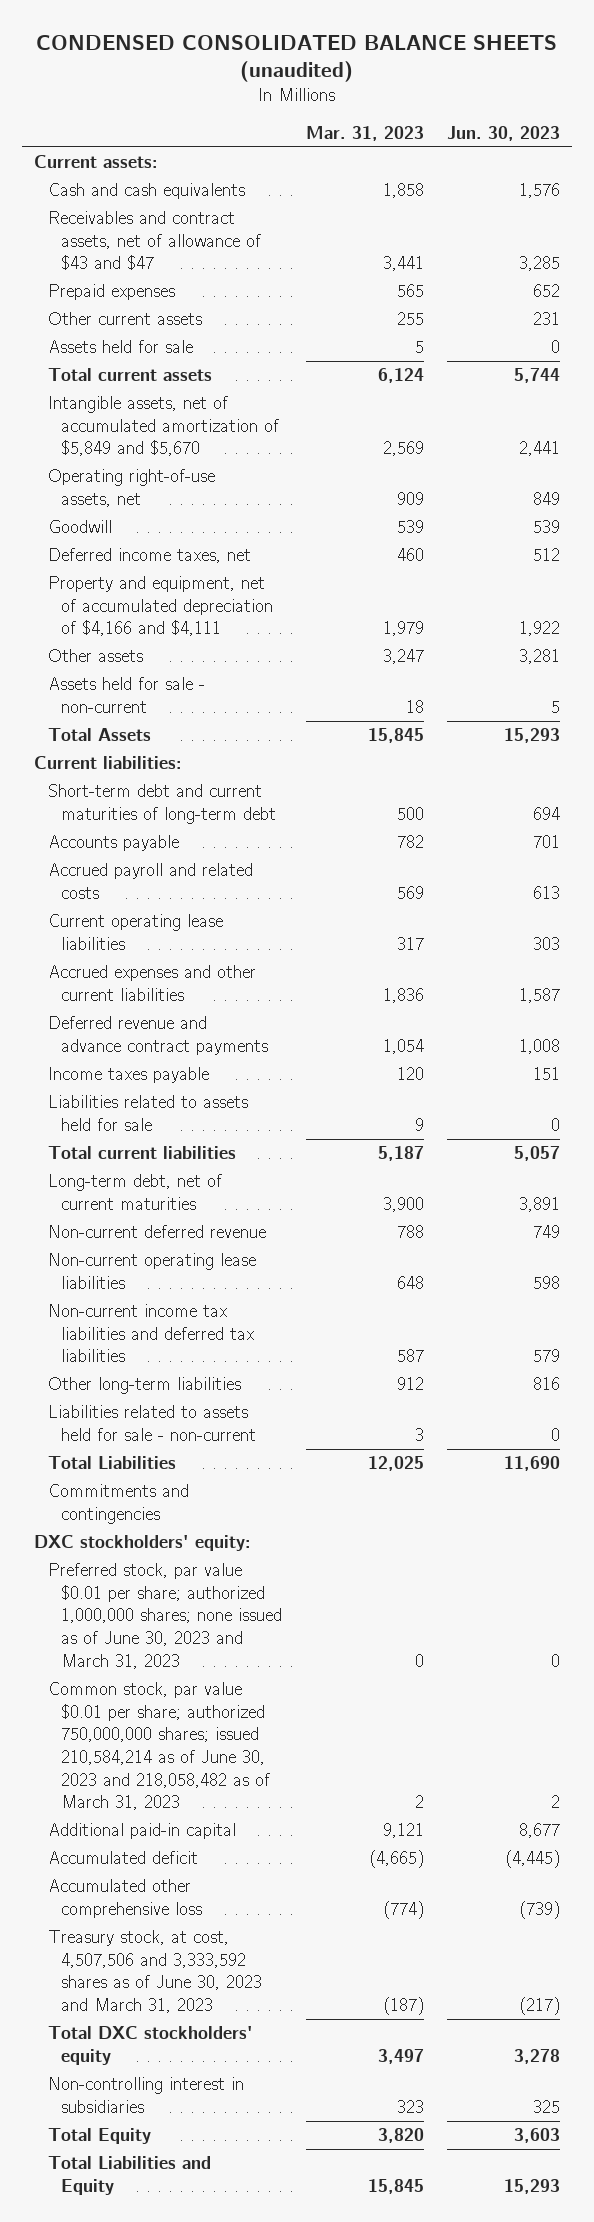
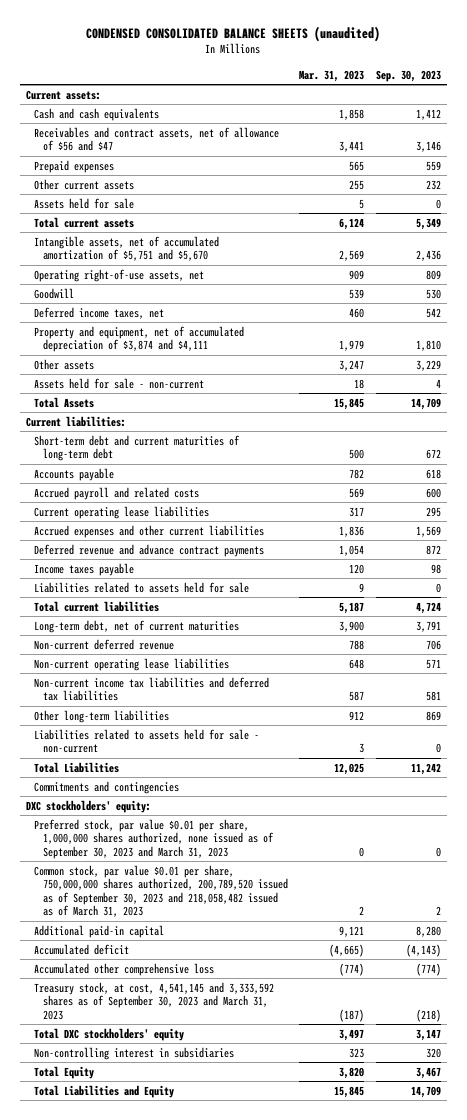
[447,125,561,141] Jun. 30, 2023 -> none
none -> [376,69,442,82] Sep. 30, 2023
[47,211,262,271] Receivables and contract assets, net of allowance of $43 and $47 -> [34,126,280,152] Receivables and contract assets, net of allowance of $56 and $47
[47,396,280,457] Intangible assets, net of accumulated amortization of $5,849 and $5,670 -> [34,235,220,262] Intangible assets, net of accumulated amortization of $5,751 and $5,670
[47,576,274,637] Property and equipment, net of accumulated depreciation of $4,166 and $4,111 -> [34,325,245,353] Property and equipment, net of accumulated depreciation of $3,874 and $4,111
[47,1563,283,1669] Preferred stock, par value $0.01 per share; authorized 1,000,000 shares; none issued as of June 30, 2023 and March 31, 2023 -> [34,818,274,859] Preferred stock, par value $0.01 per share, 1,000,000 shares authorized, none issued as of September 30, 2023 and March 31, 2023
[47,1682,271,1811] Common stock, par value $0.01 per share; authorized 750,000,000 shares; issued 210,584,214 as of June 30, 2023 and 218,058,482 as of March 31, 2023 -> [34,864,288,918] Common stock, par value $0.01 per share, 750,000,000 shares authorized, 200,789,520 issued as of September 30, 2023 and 218,058,482 issued as of March 31, 2023
[47,1930,263,2013] Treasury stock, at cost, 4,507,506 and 3,333,592 shares as of June 30, 2023 and March 31, 2023 -> [34,981,275,1020] Treasury stock, at cost, 4,541,145 and 3,333,592 shares as of September 30, 2023 and March 31, 2023

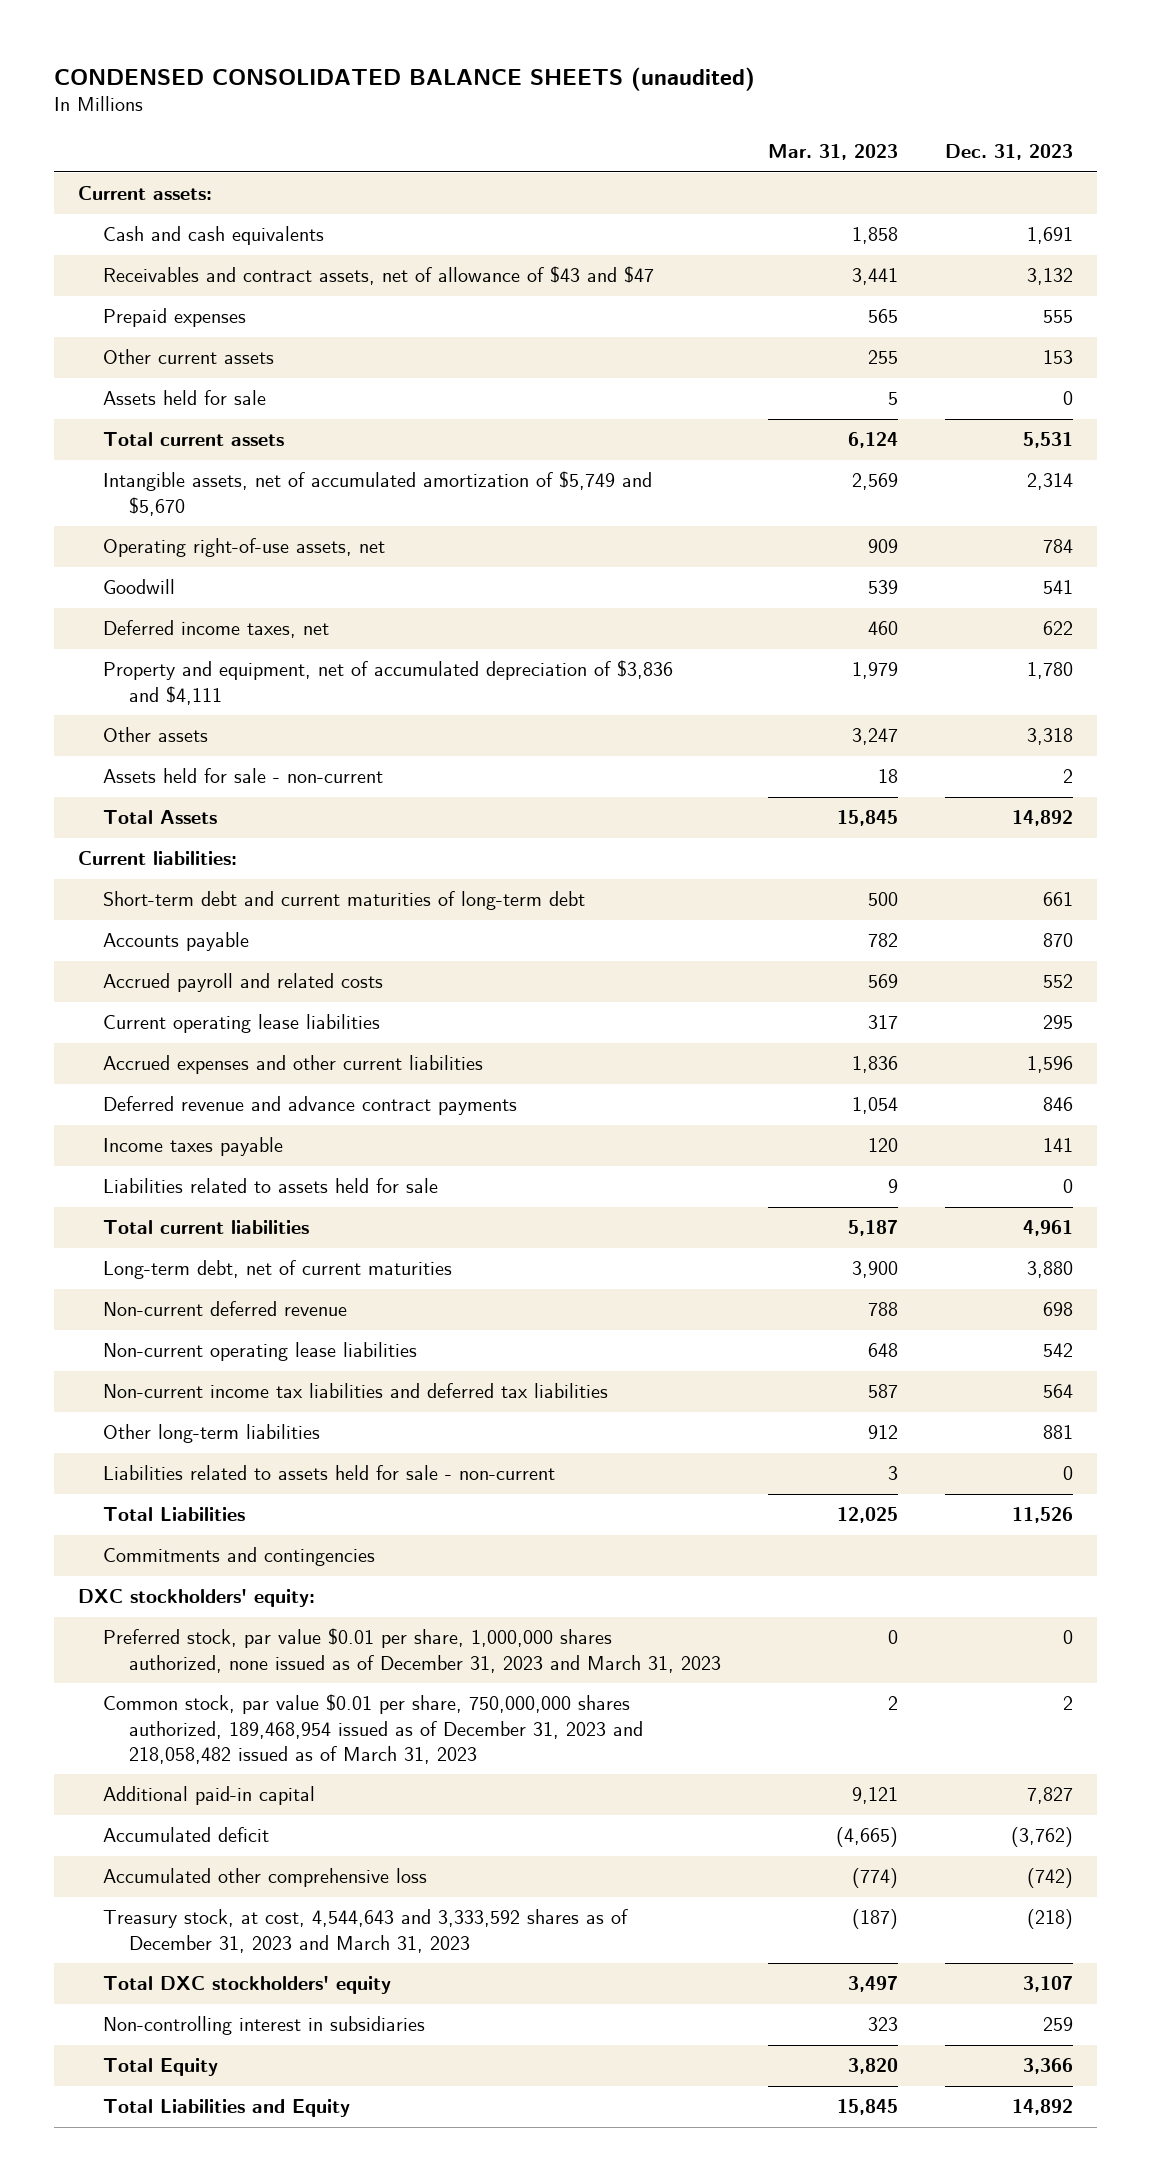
[376,69,442,82] Sep. 30, 2023 -> none
none -> [945,144,1074,161] Dec. 31, 2023
[34,126,280,152] Receivables and contract assets, net of allowance of $56 and $47 -> [103,266,655,286] Receivables and contract assets, net of allowance of $43 and $47
[34,235,220,262] Intangible assets, net of accumulated amortization of $5,751 and $5,670 -> [103,471,653,516] Intangible assets, net of accumulated amortization of $5,749 and $5,670
[34,325,245,353] Property and equipment, net of accumulated depreciation of $3,874 and $4,111 -> [103,660,674,705] Property and equipment, net of accumulated depreciation of $3,836 and $4,111
[34,818,274,859] Preferred stock, par value $0.01 per share, 1,000,000 shares authorized, none issued as of September 30, 2023 and March 31, 2023 -> [103,1628,721,1673] Preferred stock, par value $0.01 per share, 1,000,000 shares authorized, none issued as of December 31, 2023 and March 31, 2023
[34,864,288,918] Common stock, par value $0.01 per share, 750,000,000 shares authorized, 200,789,520 issued as of September 30, 2023 and 218,058,482 issued as of March 31, 2023 -> [103,1694,643,1764] Common stock, par value $0.01 per share, 750,000,000 shares authorized, 189,468,954 issued as of December 31, 2023 and 218,058,482 issued as of March 31, 2023
[34,981,275,1020] Treasury stock, at cost, 4,541,145 and 3,333,592 shares as of September 30, 2023 and March 31, 2023 -> [103,1909,629,1953] Treasury stock, at cost, 4,544,643 and 3,333,592 shares as of December 31, 2023 and March 31, 2023

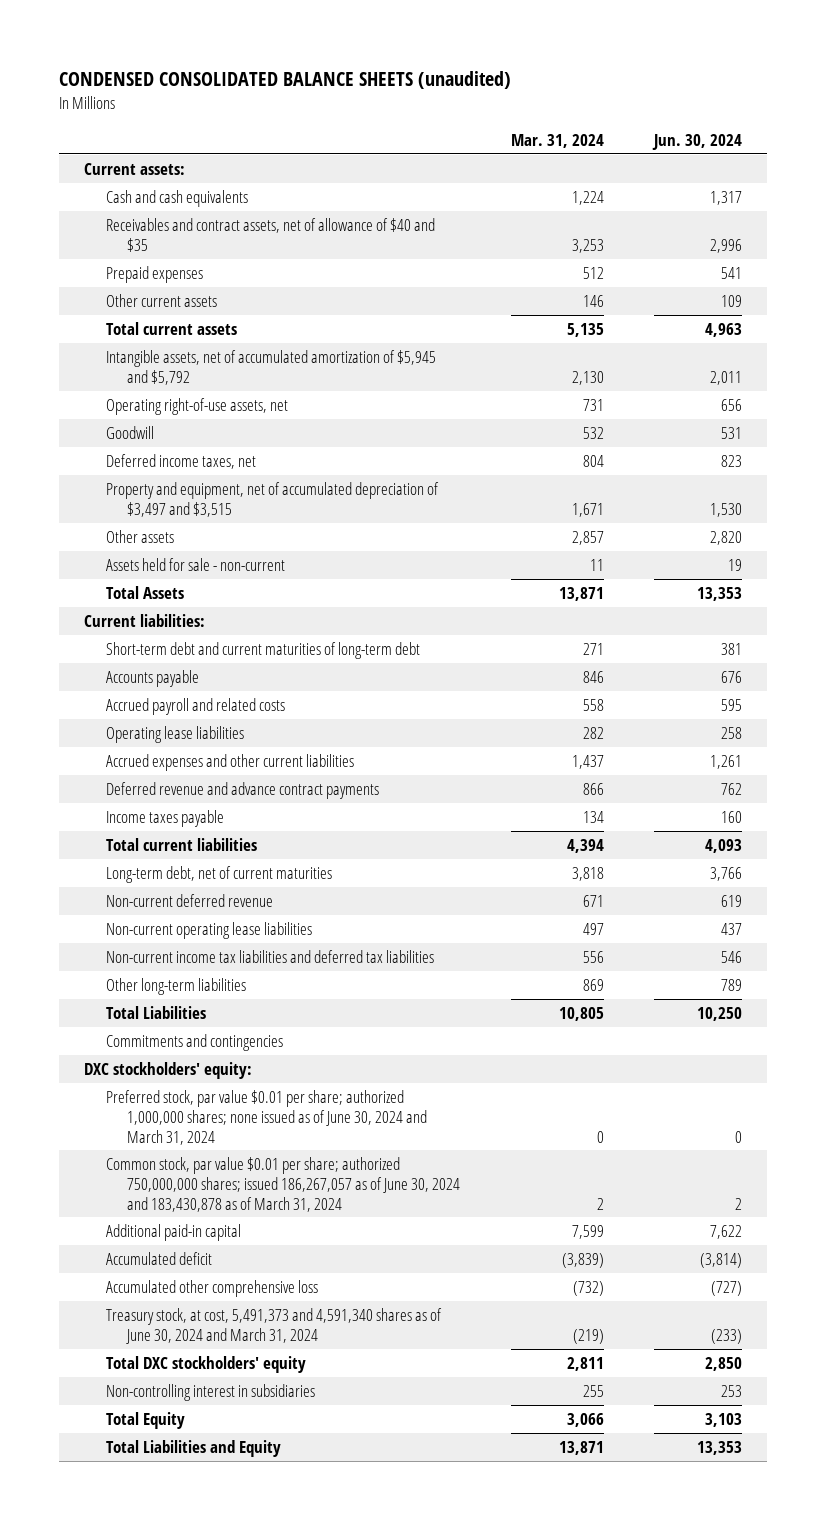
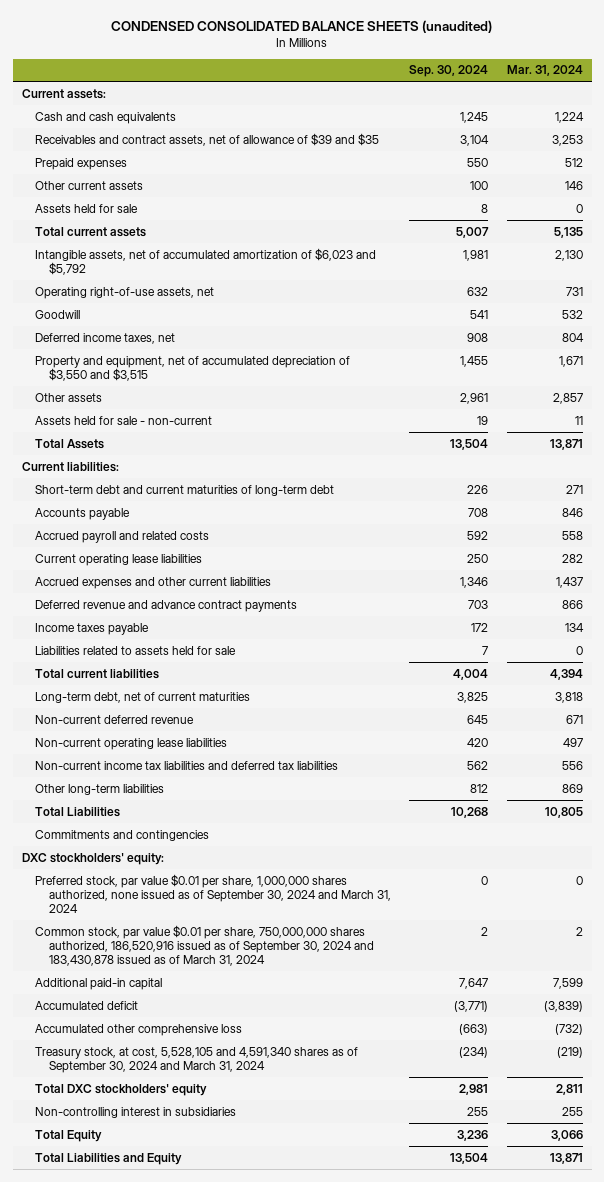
[652,133,743,150] Jun. 30, 2024 -> none
none -> [409,65,489,78] Sep. 30, 2024
[105,217,435,252] Receivables and contract assets, net of allowance of $40 and $35 -> [35,132,380,146] Receivables and contract assets, net of allowance of $39 and $35
none -> [35,203,139,213] Assets held for sale
[105,349,436,385] Intangible assets, net of accumulated amortization of $5,945 and $5,792 -> [35,247,377,275] Intangible assets, net of accumulated amortization of $6,023 and $5,792
[105,481,439,517] Property and equipment, net of accumulated depreciation of $3,497 and $3,515 -> [35,355,351,381] Property and equipment, net of accumulated depreciation of $3,550 and $3,515
[105,725,244,743] Operating lease liabilities -> [35,553,203,566] Current operating lease liabilities
none -> [35,645,237,655] Liabilities related to assets held for sale
[105,1089,428,1145] Preferred stock, par value $0.01 per share; authorized 1,000,000 shares; none issued as of June 30, 2024 and March 31, 2024 -> [35,873,392,914] Preferred stock, par value $0.01 per share, 1,000,000 shares authorized, none issued as of September 30, 2024 and March 31, 2024
[105,1156,461,1212] Common stock, par value $0.01 per share; authorized 750,000,000 shares; issued 186,267,057 as of June 30, 2024 and 183,430,878 as of March 31, 2024 -> [35,924,375,967] Common stock, par value $0.01 per share, 750,000,000 shares authorized, 186,520,916 issued as of September 30, 2024 and 183,430,878 issued as of March 31, 2024
[105,1307,442,1344] Treasury stock, at cost, 5,491,373 and 4,591,340 shares as of June 30, 2024 and March 31, 2024 -> [35,1046,359,1073] Treasury stock, at cost, 5,528,105 and 4,591,340 shares as of September 30, 2024 and March 31, 2024

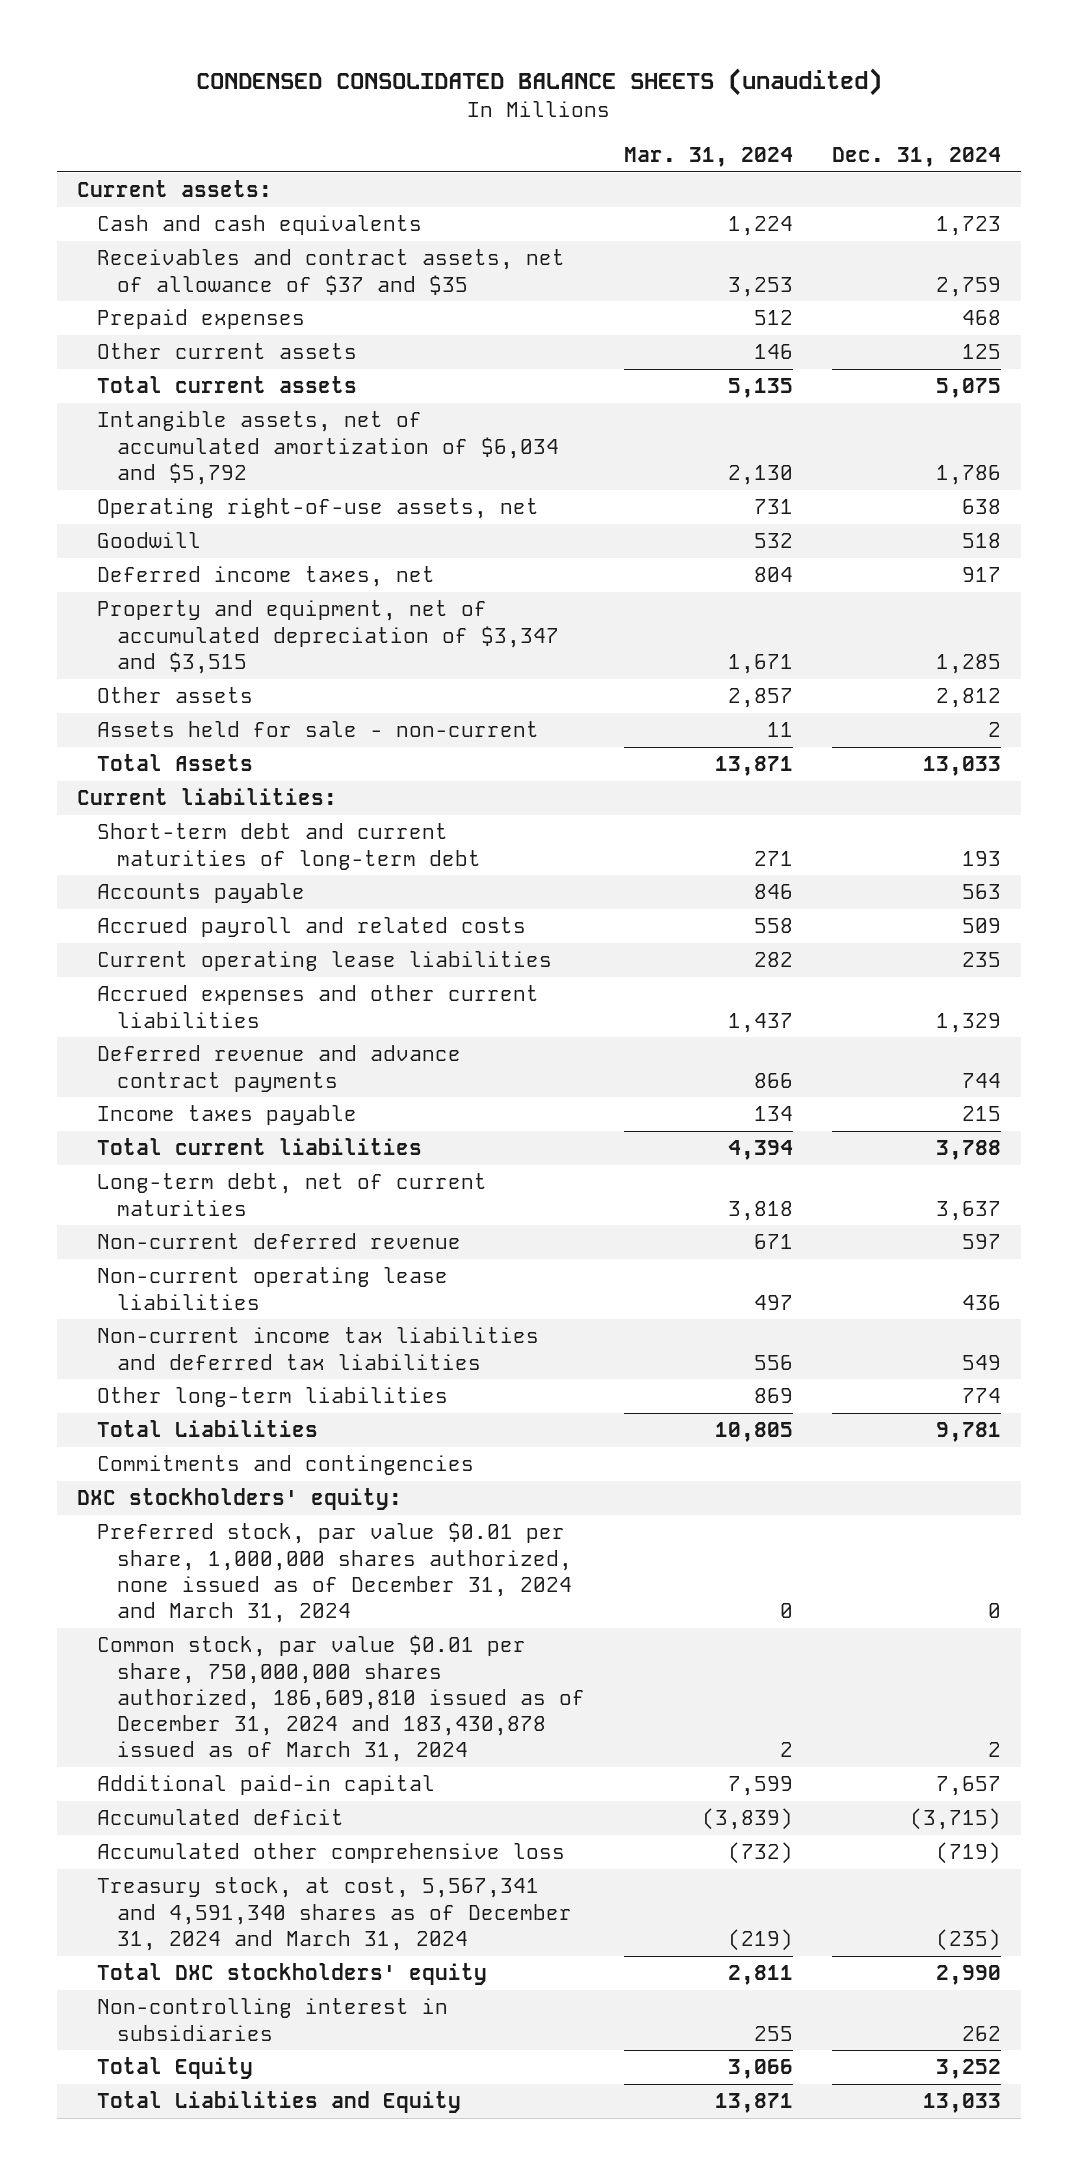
[409,65,489,78] Sep. 30, 2024 -> none
none -> [832,146,1002,167] Dec. 31, 2024
[35,132,380,146] Receivables and contract assets, net of allowance of $39 and $35 -> [96,249,565,295] Receivables and contract assets, net of allowance of $37 and $35
[35,203,139,213] Assets held for sale -> none
[35,247,377,275] Intangible assets, net of accumulated amortization of $6,023 and $5,792 -> [96,411,560,485] Intangible assets, net of accumulated amortization of $6,034 and $5,792
[35,355,351,381] Property and equipment, net of accumulated depreciation of $3,550 and $3,515 -> [96,600,560,674] Property and equipment, net of accumulated depreciation of $3,347 and $3,515
[35,645,237,655] Liabilities related to assets held for sale -> none
[35,873,392,914] Preferred stock, par value $0.01 per share, 1,000,000 shares authorized, none issued as of September 30, 2024 and March 31, 2024 -> [96,1522,573,1624] Preferred stock, par value $0.01 per share, 1,000,000 shares authorized, none issued as of December 31, 2024 and March 31, 2024
[35,924,375,967] Common stock, par value $0.01 per share, 750,000,000 shares authorized, 186,520,916 issued as of September 30, 2024 and 183,430,878 issued as of March 31, 2024 -> [96,1635,586,1763] Common stock, par value $0.01 per share, 750,000,000 shares authorized, 186,609,810 issued as of December 31, 2024 and 183,430,878 issued as of March 31, 2024
[35,1046,359,1073] Treasury stock, at cost, 5,528,105 and 4,591,340 shares as of September 30, 2024 and March 31, 2024 -> [96,1877,573,1951] Treasury stock, at cost, 5,567,341 and 4,591,340 shares as of December 31, 2024 and March 31, 2024

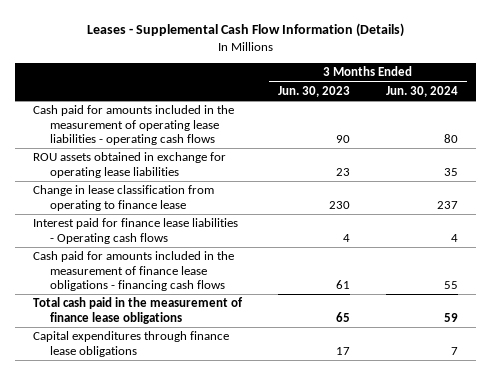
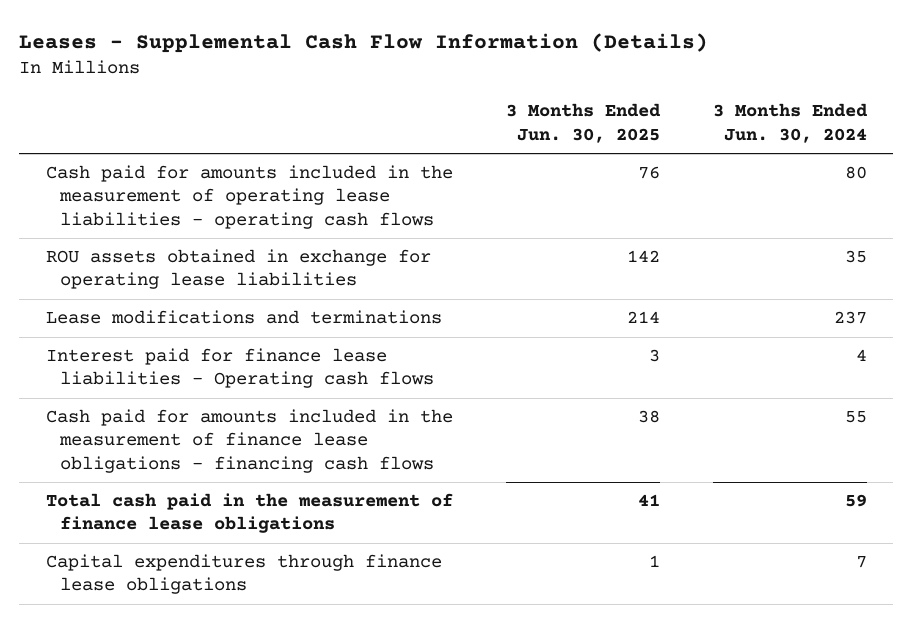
[278,85,351,97] Jun. 30, 2023 -> none
none -> [505,103,661,143] 3 Months Ended Jun. 30, 2025
[33,185,215,211] Change in lease classification from operating to finance lease -> [45,310,442,325] Lease modifications and terminations

